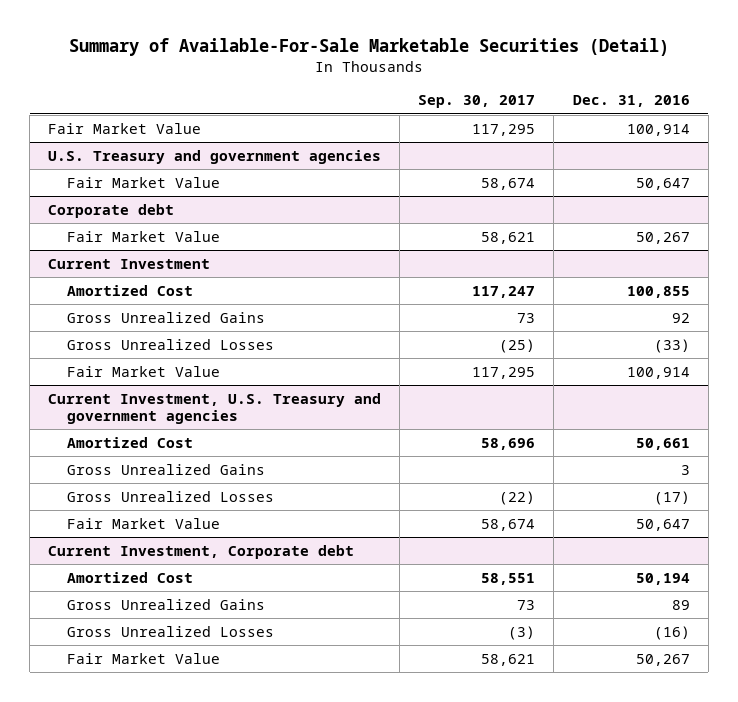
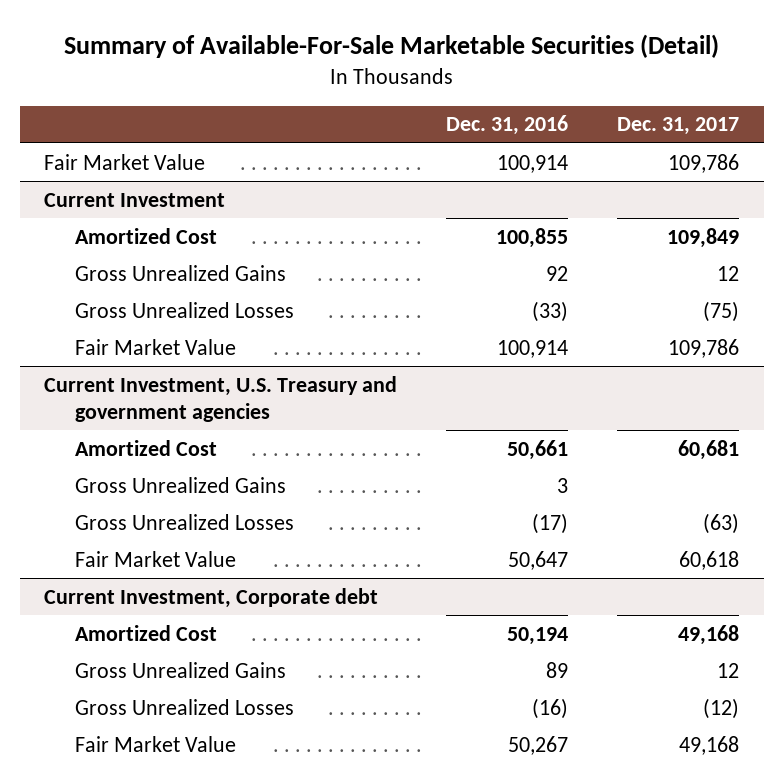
[418,95,536,109] Sep. 30, 2017 -> none
none -> [617,117,740,136] Dec. 31, 2017
[48,149,382,164] U.S. Treasury and government agencies -> none
[67,176,221,188] Fair Market Value -> none
[48,203,175,218] Corporate debt -> none
[67,230,221,242] Fair Market Value -> none

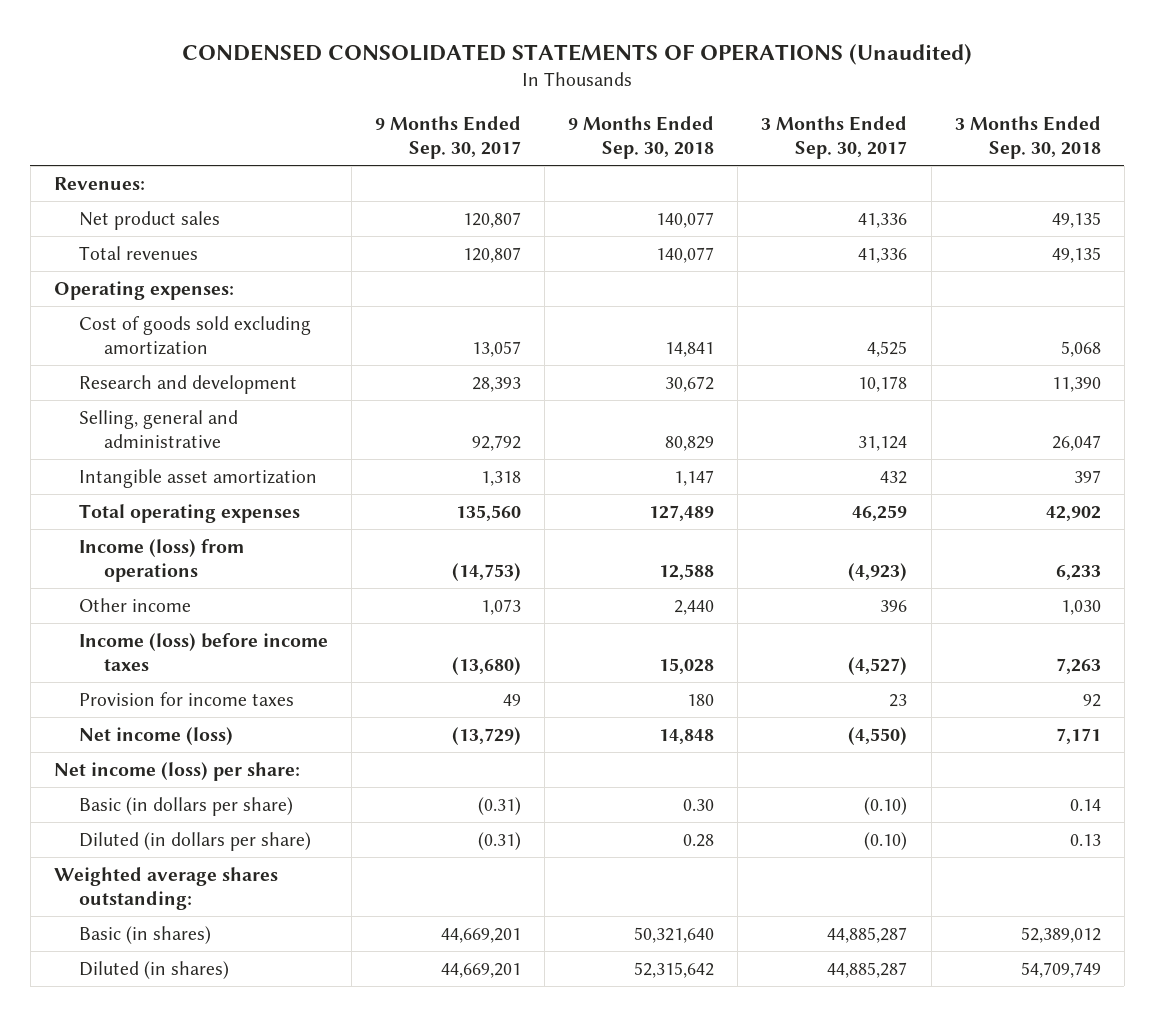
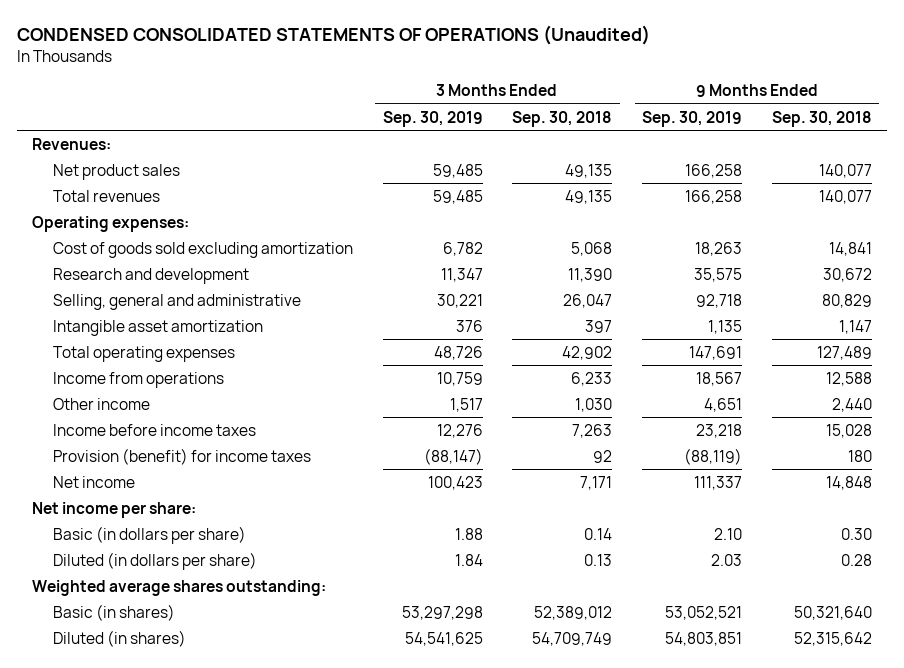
[375,115,522,159] 9 Months Ended Sep. 30, 2017 -> none
[761,115,908,159] 3 Months Ended Sep. 30, 2017 -> none
none -> [382,110,483,127] Sep. 30, 2019
none -> [642,110,743,127] Sep. 30, 2019
[79,538,245,583] Income (loss) from operations -> [52,371,224,388] Income from operations
[79,632,329,672] Income (loss) before income taxes -> [52,423,256,436] Income before income taxes
[79,691,295,706] Provision for income taxes -> [52,447,311,465] Provision (benefit) for income taxes
[79,726,234,745] Net income (loss) -> [52,475,135,488] Net income
[53,761,300,781] Net income (loss) per share: -> [31,501,196,518] Net income per share:

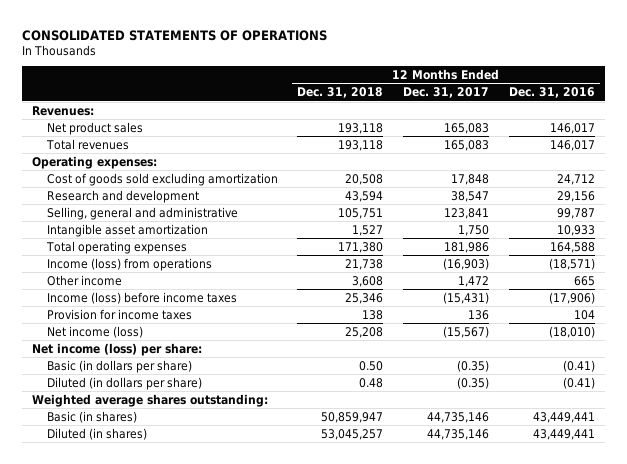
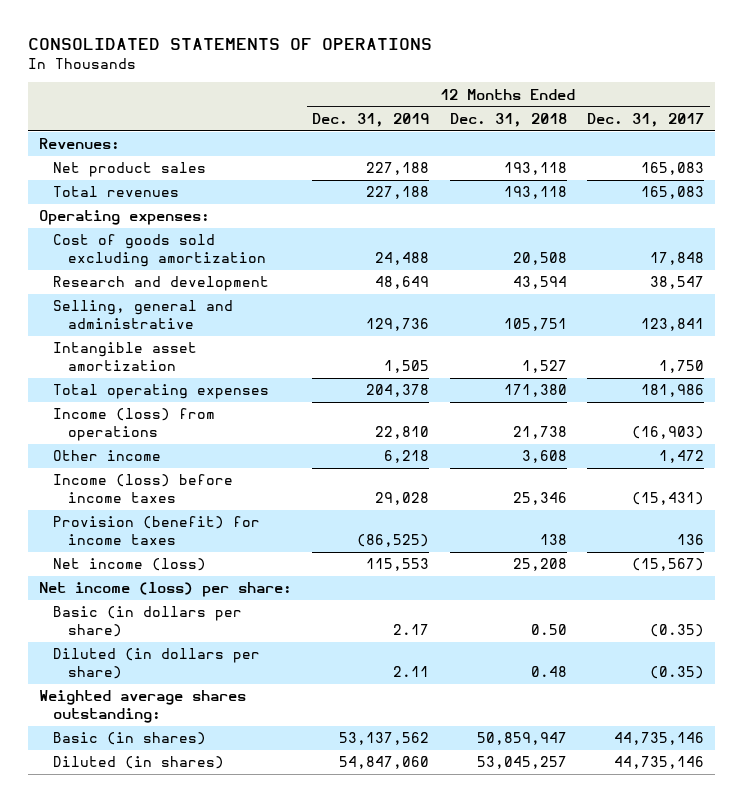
[508,87,595,99] Dec. 31, 2016 -> none
none -> [312,112,430,127] Dec. 31, 2019
[46,308,192,320] Provision for income taxes -> [53,516,261,545] Provision (benefit) for income taxes

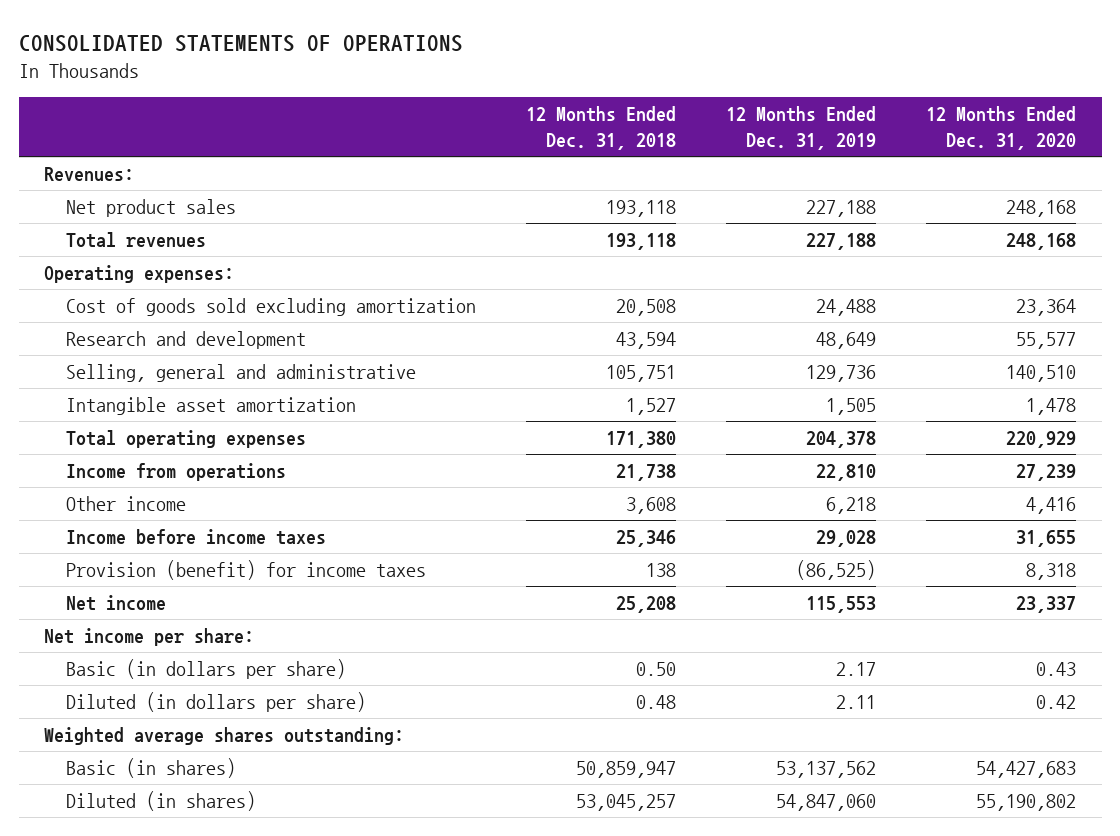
[587,112,705,127] Dec. 31, 2017 -> none
none -> [926,106,1077,151] 12 Months Ended Dec. 31, 2020
[53,408,216,441] Income (loss) from operations -> [65,463,286,482] Income from operations
[53,474,234,503] Income (loss) before income taxes -> [65,529,326,546] Income before income taxes
[53,558,207,572] Net income (loss) -> [65,595,166,612] Net income
[38,582,292,598] Net income (loss) per share: -> [43,628,254,647] Net income per share:

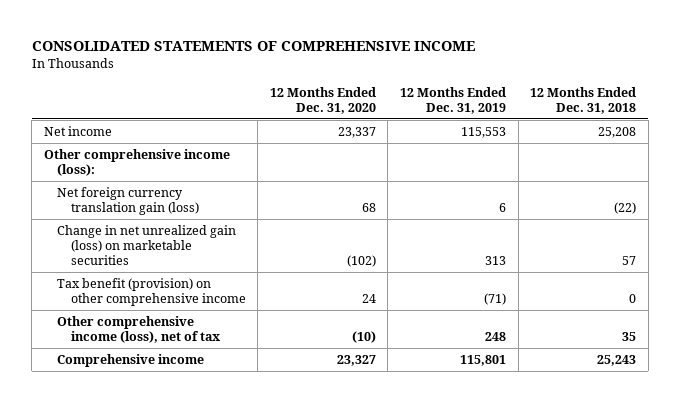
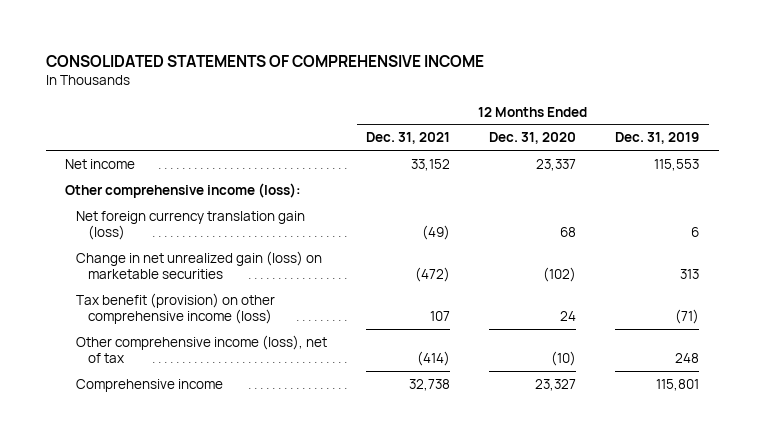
[530,86,637,114] 12 Months Ended Dec. 31, 2018 -> none
none -> [366,132,451,145] Dec. 31, 2021
[57,278,246,307] Tax benefit (provision) on other comprehensive income -> [76,292,276,325] Tax benefit (provision) on other comprehensive income (loss)

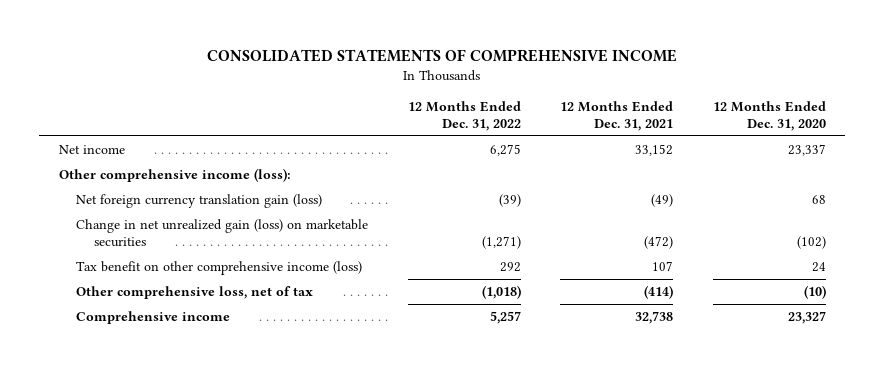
[615,132,700,145] Dec. 31, 2019 -> none
none -> [407,101,521,131] 12 Months Ended Dec. 31, 2022
[76,292,276,325] Tax benefit (provision) on other comprehensive income (loss) -> [76,261,363,276] Tax benefit on other comprehensive income (loss)
[76,334,328,364] Other comprehensive income (loss), net of tax -> [76,286,314,300] Other comprehensive loss, net of tax

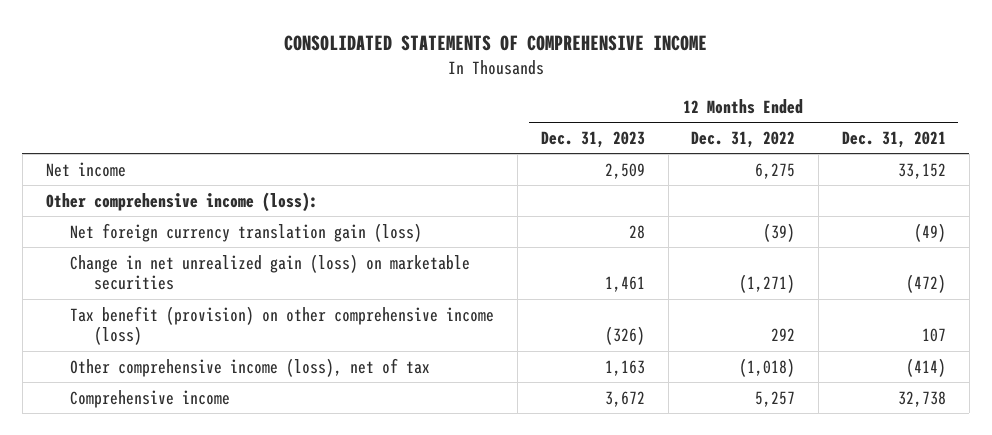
[712,101,826,131] 12 Months Ended Dec. 31, 2020 -> none
none -> [540,131,645,149] Dec. 31, 2023
[76,261,363,276] Tax benefit on other comprehensive income (loss) -> [70,305,495,346] Tax benefit (provision) on other comprehensive income (loss)
[76,286,314,300] Other comprehensive loss, net of tax -> [70,357,431,377] Other comprehensive income (loss), net of tax

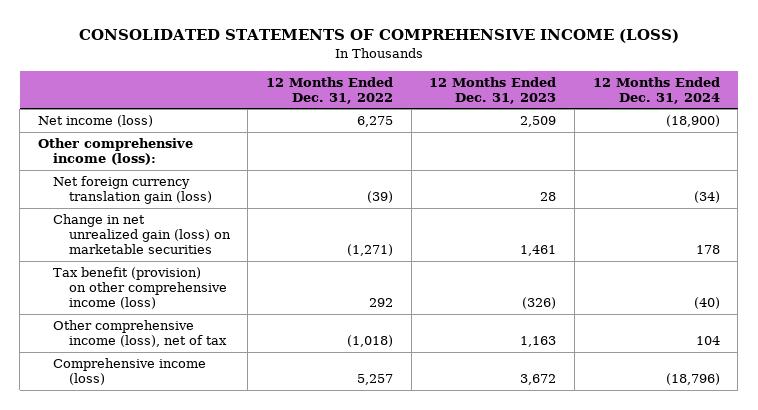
[283,35,707,52] CONSOLIDATED STATEMENTS OF COMPREHENSIVE INCOME -> [78,29,679,44] CONSOLIDATED STATEMENTS OF COMPREHENSIVE INCOME (LOSS)
[842,131,947,149] Dec. 31, 2021 -> none
none -> [592,76,720,104] 12 Months Ended Dec. 31, 2024
[45,161,126,177] Net income -> [38,115,154,128] Net income (loss)
[70,389,231,408] Comprehensive income -> [53,358,207,386] Comprehensive income (loss)

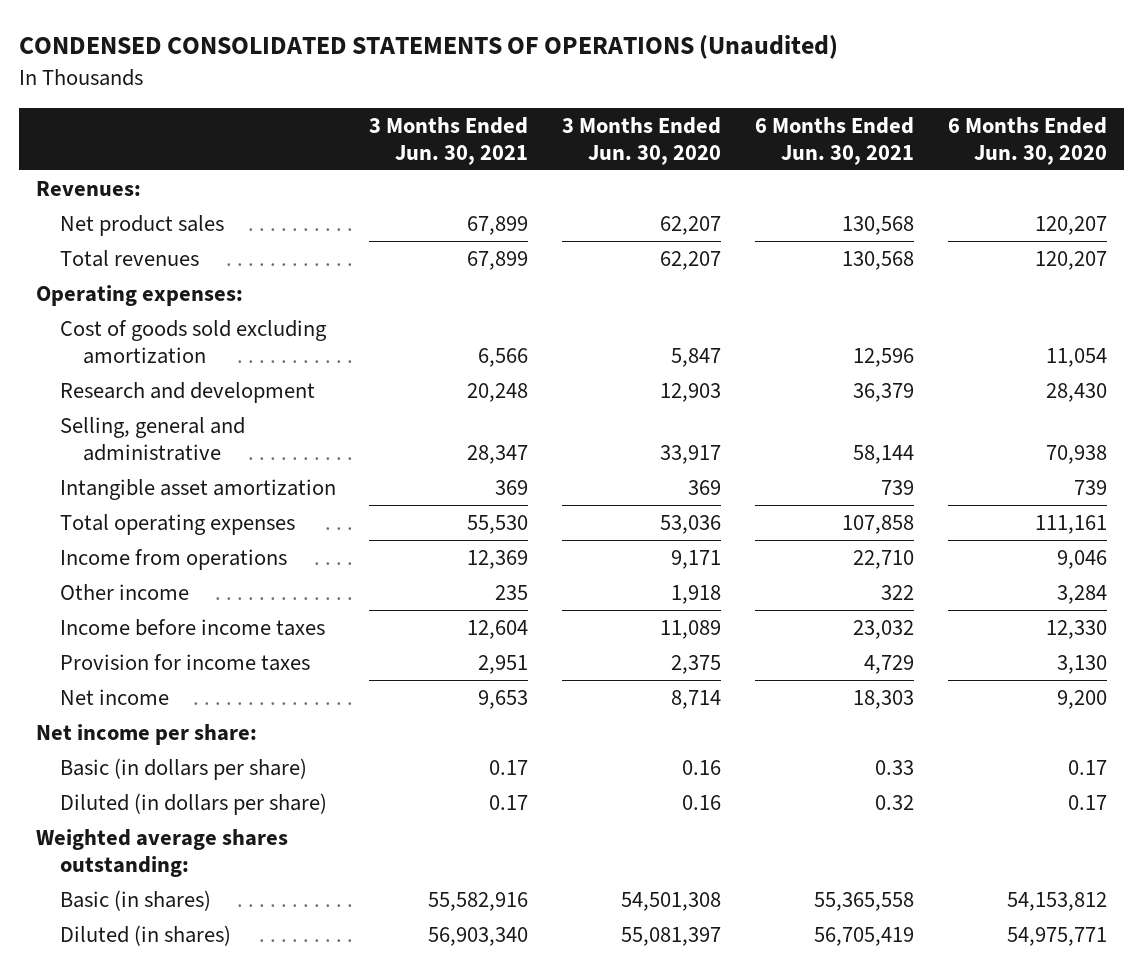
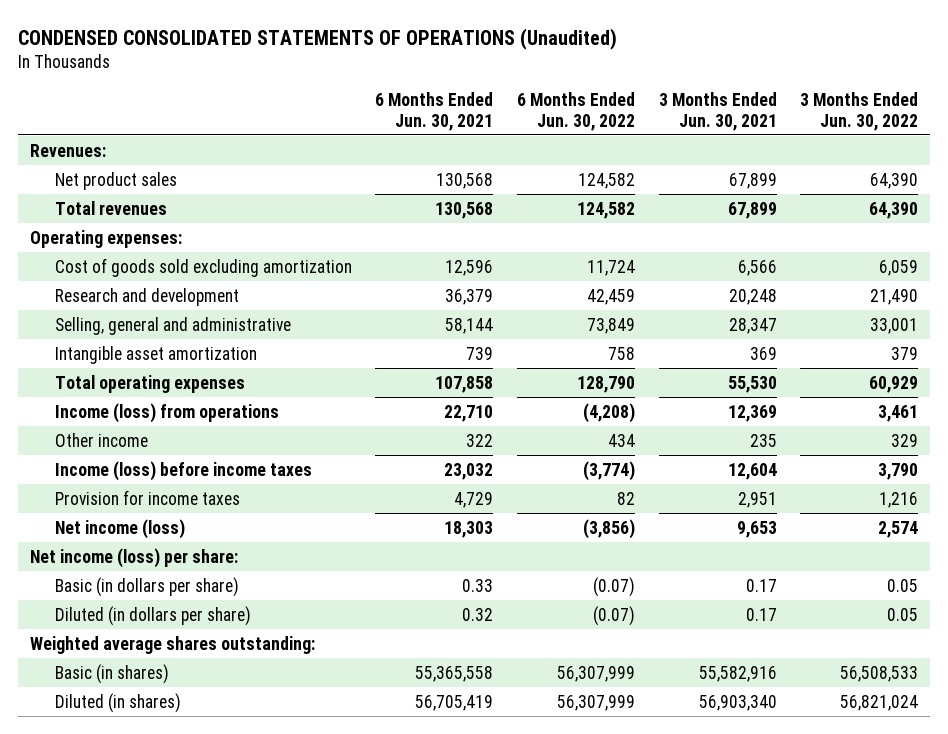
[562,116,722,166] 3 Months Ended Jun. 30, 2020 -> none
[948,116,1108,166] 6 Months Ended Jun. 30, 2020 -> none
none -> [517,92,636,131] 6 Months Ended Jun. 30, 2022
none -> [800,92,919,131] 3 Months Ended Jun. 30, 2022
[59,548,287,570] Income from operations -> [54,402,279,423] Income (loss) from operations
[59,618,325,636] Income before income taxes -> [54,460,312,481] Income (loss) before income taxes
[59,688,169,705] Net income -> [54,518,185,539] Net income (loss)
[36,723,258,745] Net income per share: -> [29,547,238,568] Net income (loss) per share:

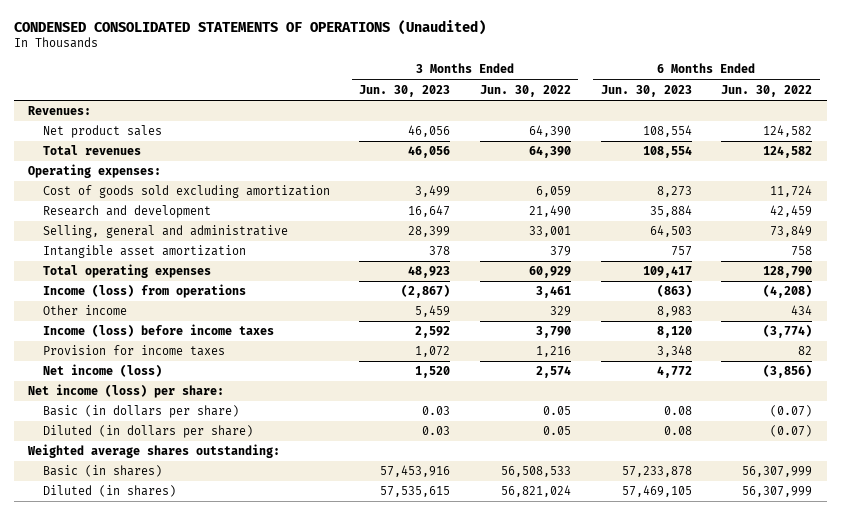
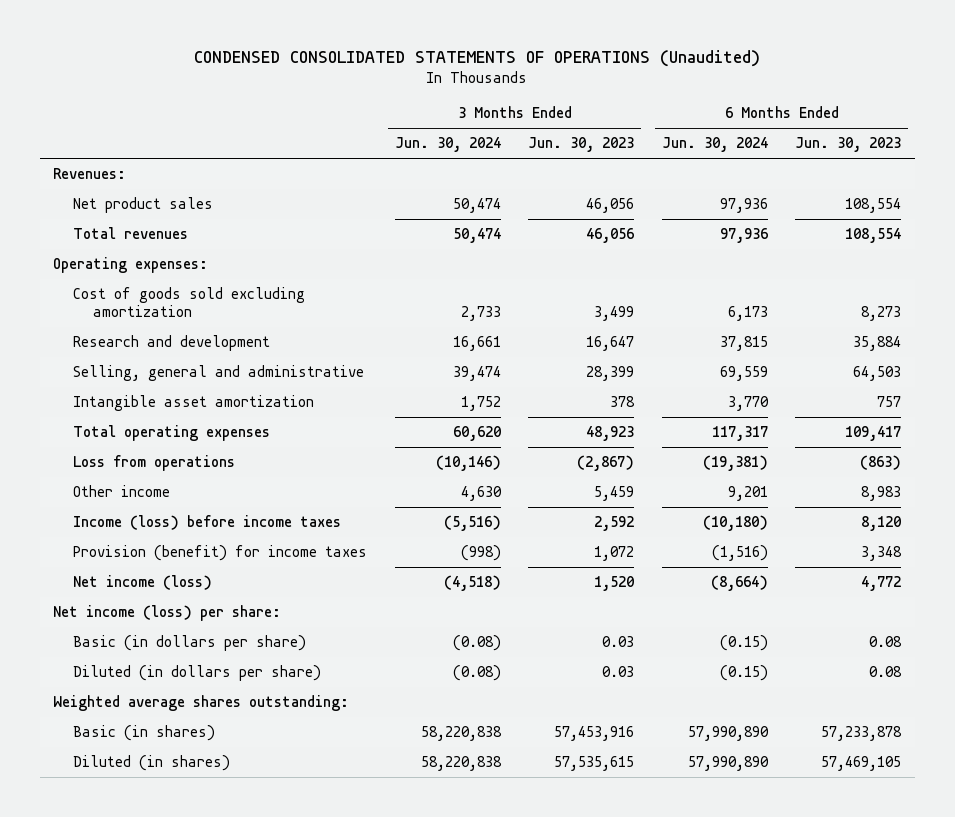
[480,84,572,97] Jun. 30, 2022 -> none
[721,84,813,97] Jun. 30, 2022 -> none
none -> [394,137,501,153] Jun. 30, 2024
none -> [661,137,768,153] Jun. 30, 2024
[42,284,246,299] Income (loss) from operations -> [73,455,236,472] Loss from operations
[42,345,225,357] Provision for income taxes -> [73,545,368,562] Provision (benefit) for income taxes

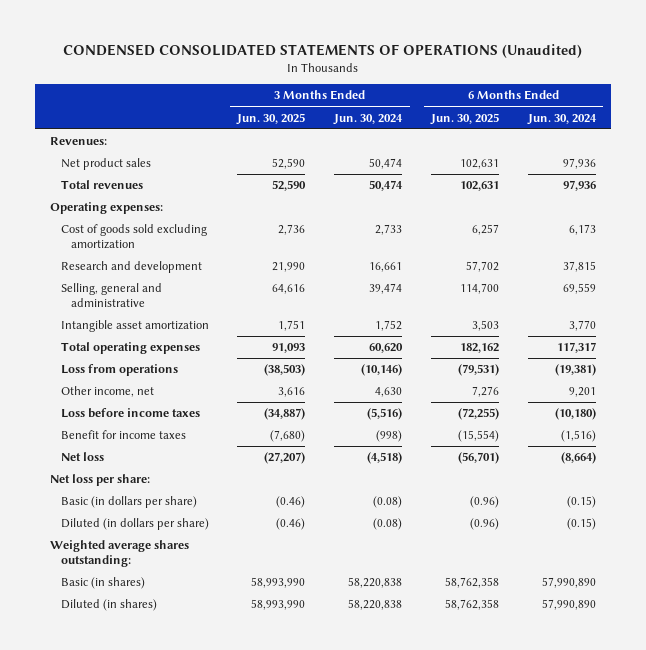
[528,137,635,153] Jun. 30, 2023 -> none
[795,137,902,153] Jun. 30, 2023 -> none
none -> [236,112,306,125] Jun. 30, 2025
none -> [430,112,500,125] Jun. 30, 2025
[73,485,171,498] Other income -> [60,386,154,398] Other income, net
[73,515,342,531] Income (loss) before income taxes -> [60,408,200,419] Loss before income taxes
[73,545,368,562] Provision (benefit) for income taxes -> [60,430,186,440] Benefit for income taxes
[73,575,213,591] Net income (loss) -> [60,452,104,462] Net loss
[53,605,282,622] Net income (loss) per share: -> [49,474,150,487] Net loss per share:

